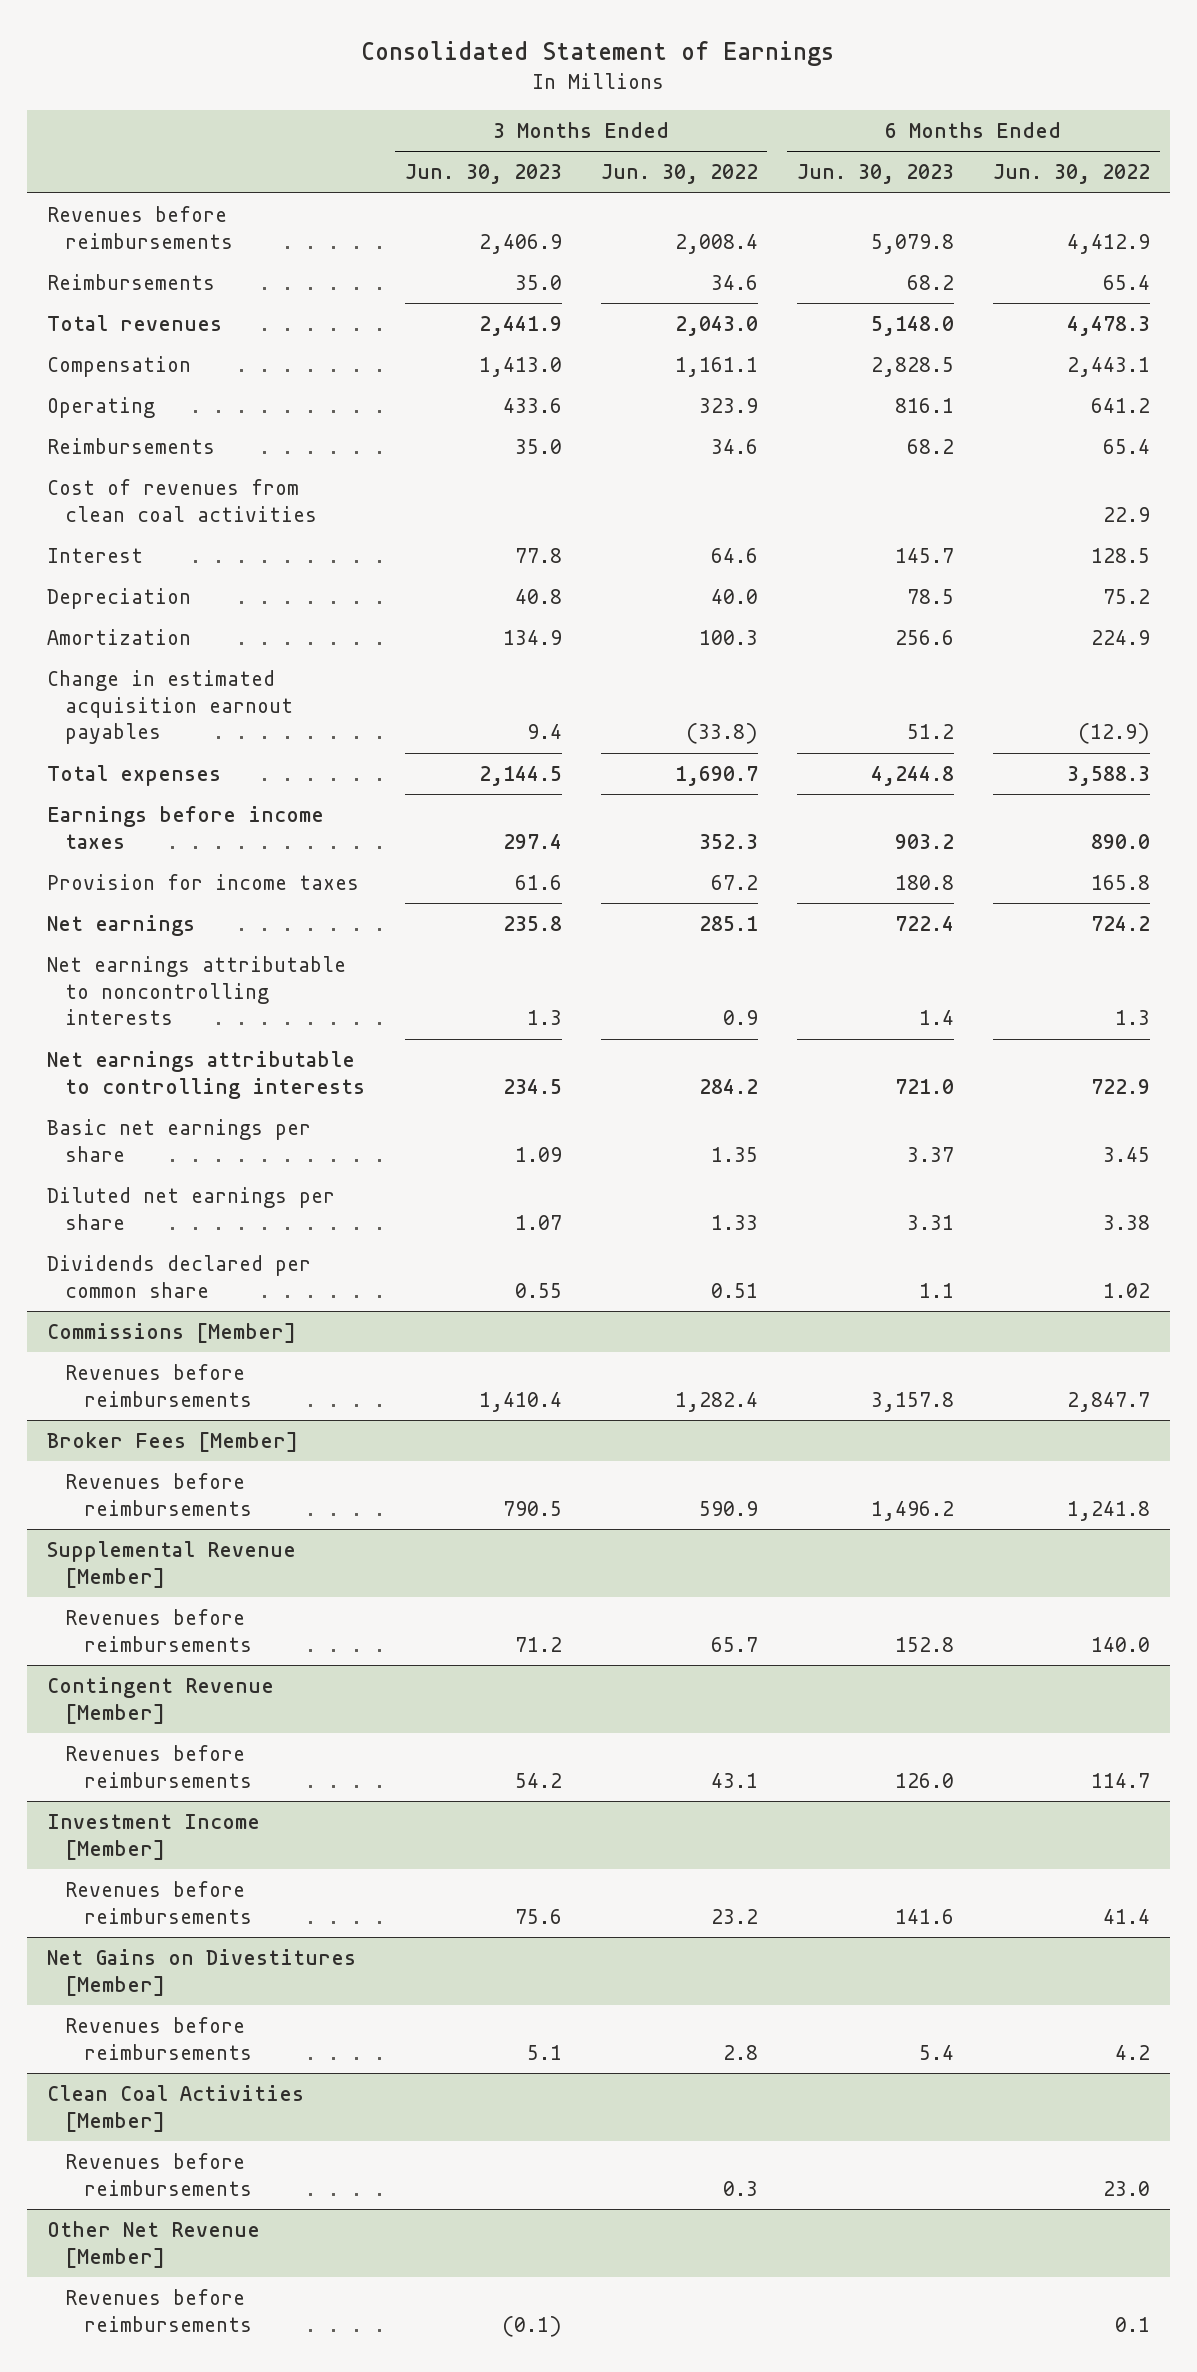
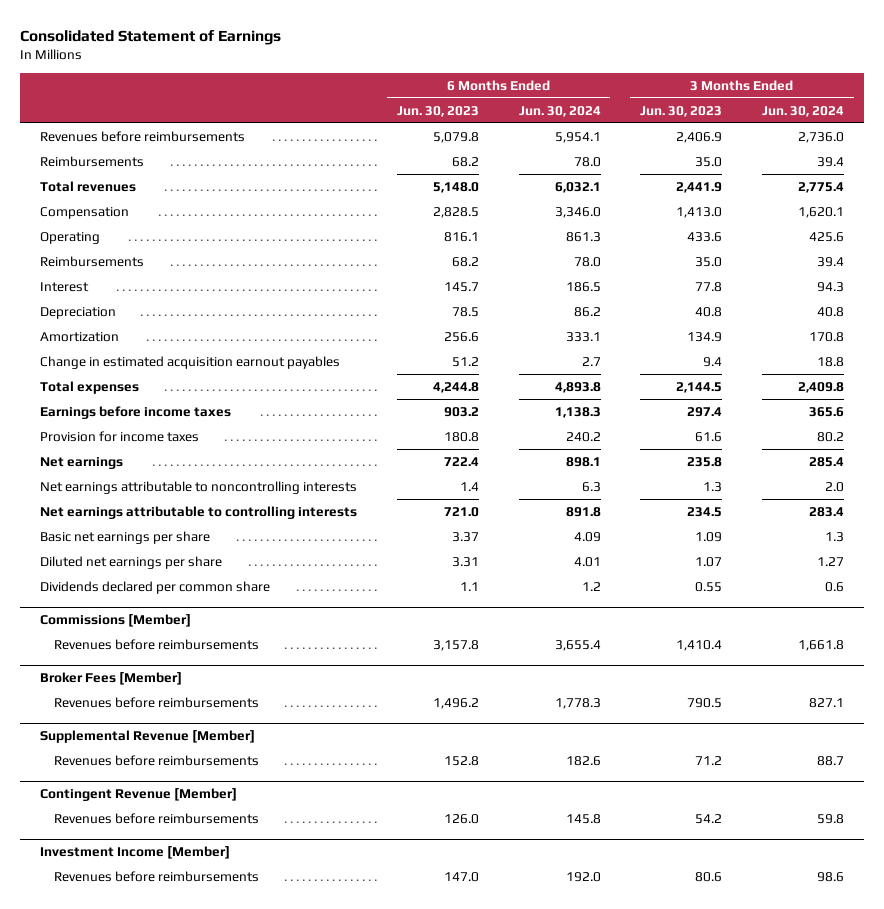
[600,164,758,185] Jun. 30, 2022 -> none
[992,164,1150,185] Jun. 30, 2022 -> none
none -> [518,105,601,117] Jun. 30, 2024
none -> [761,105,844,117] Jun. 30, 2024
[46,478,318,522] Cost of revenues from clean coal activities -> none
[46,1948,356,1996] Net Gains on Divestitures [Member] -> none
[65,2016,252,2060] Revenues before reimbursements -> none
[46,2084,304,2132] Clean Coal Activities [Member] -> none
[65,2152,252,2196] Revenues before reimbursements -> none
[46,2220,260,2268] Other Net Revenue [Member] -> none
[65,2288,252,2332] Revenues before reimbursements -> none
[514,1908,562,1924] 75.6 -> [695,871,723,882] 80.6
[894,1908,954,1924] 141.6 -> [443,871,479,882] 147.0

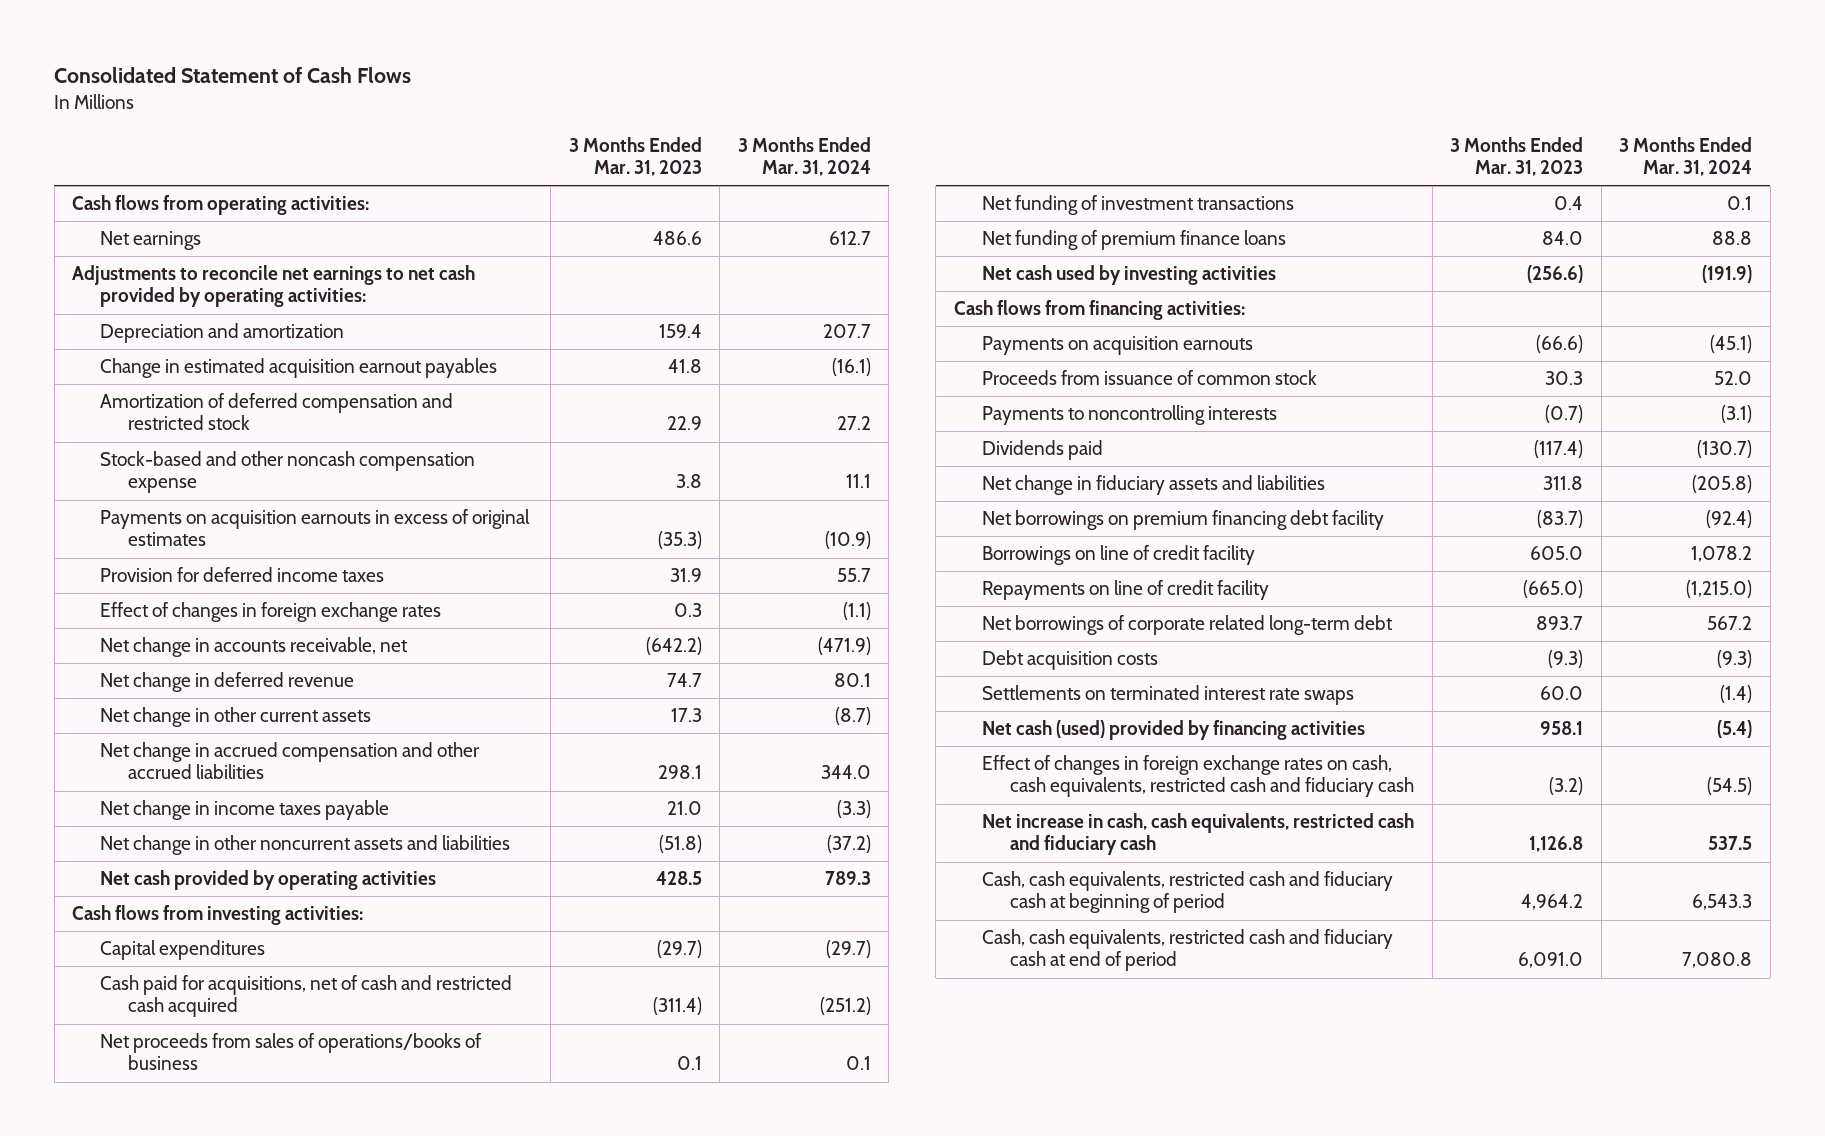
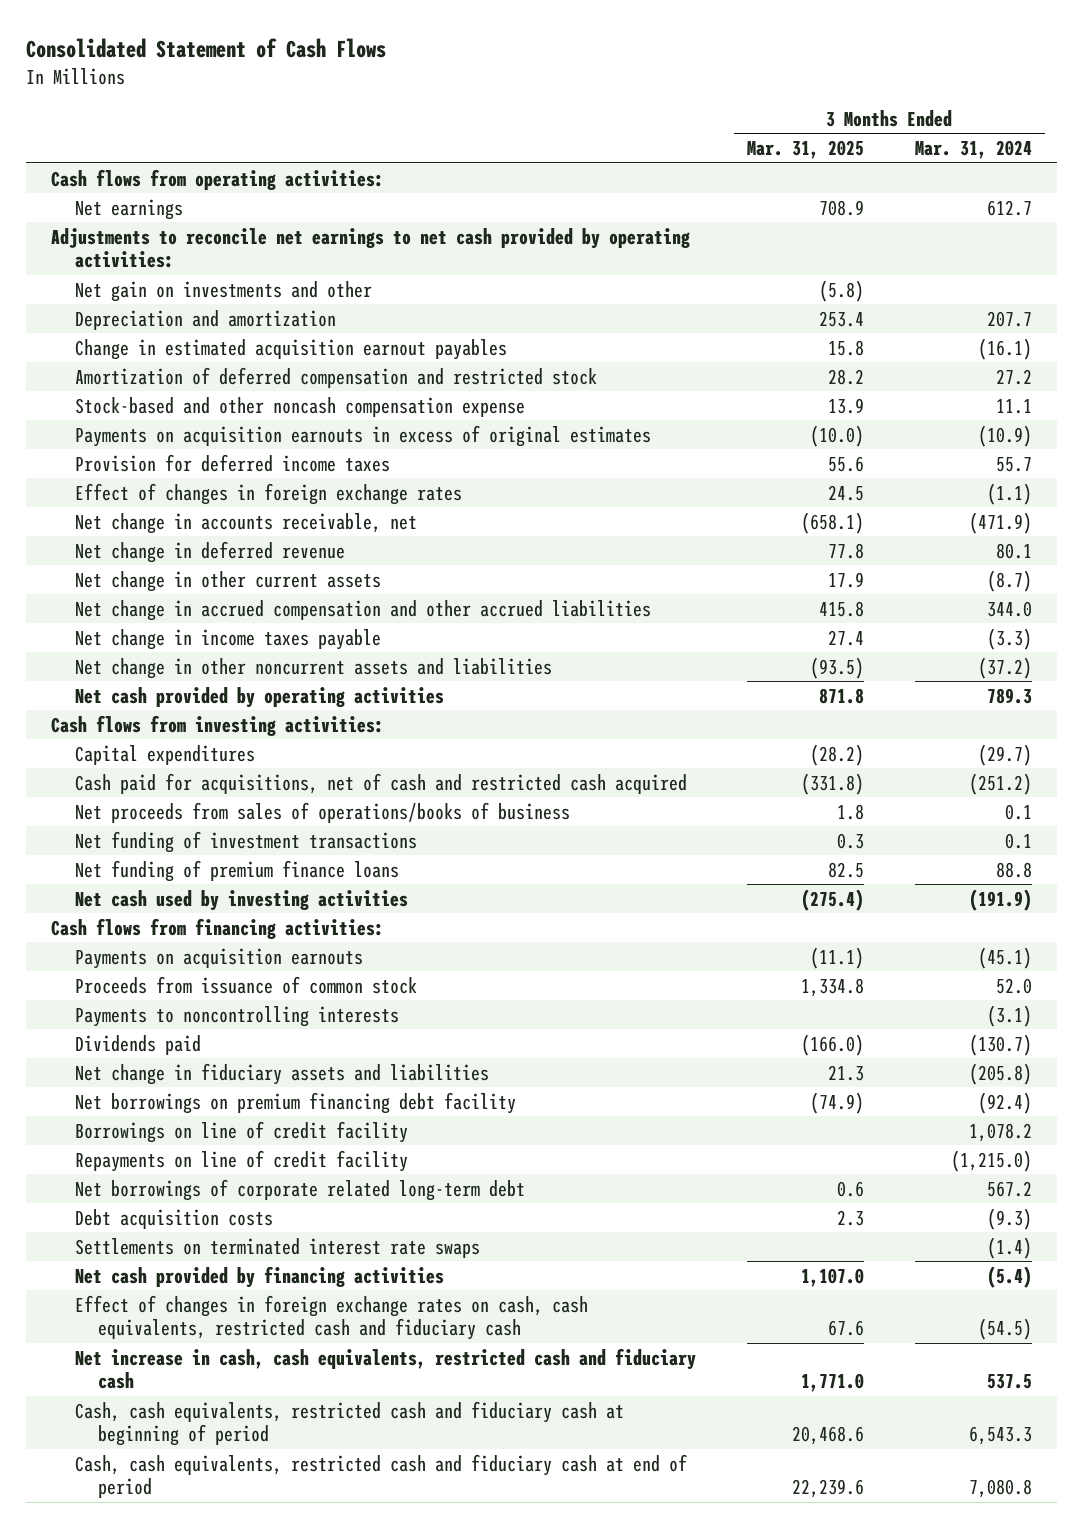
[568,136,702,177] 3 Months Ended Mar. 31, 2023 -> none
none -> [746,140,864,160] Mar. 31, 2025
none -> [74,280,372,302] Net gain on investments and other
[981,720,1365,741] Net cash (used) provided by financing activities -> [74,1265,444,1288] Net cash provided by financing activities

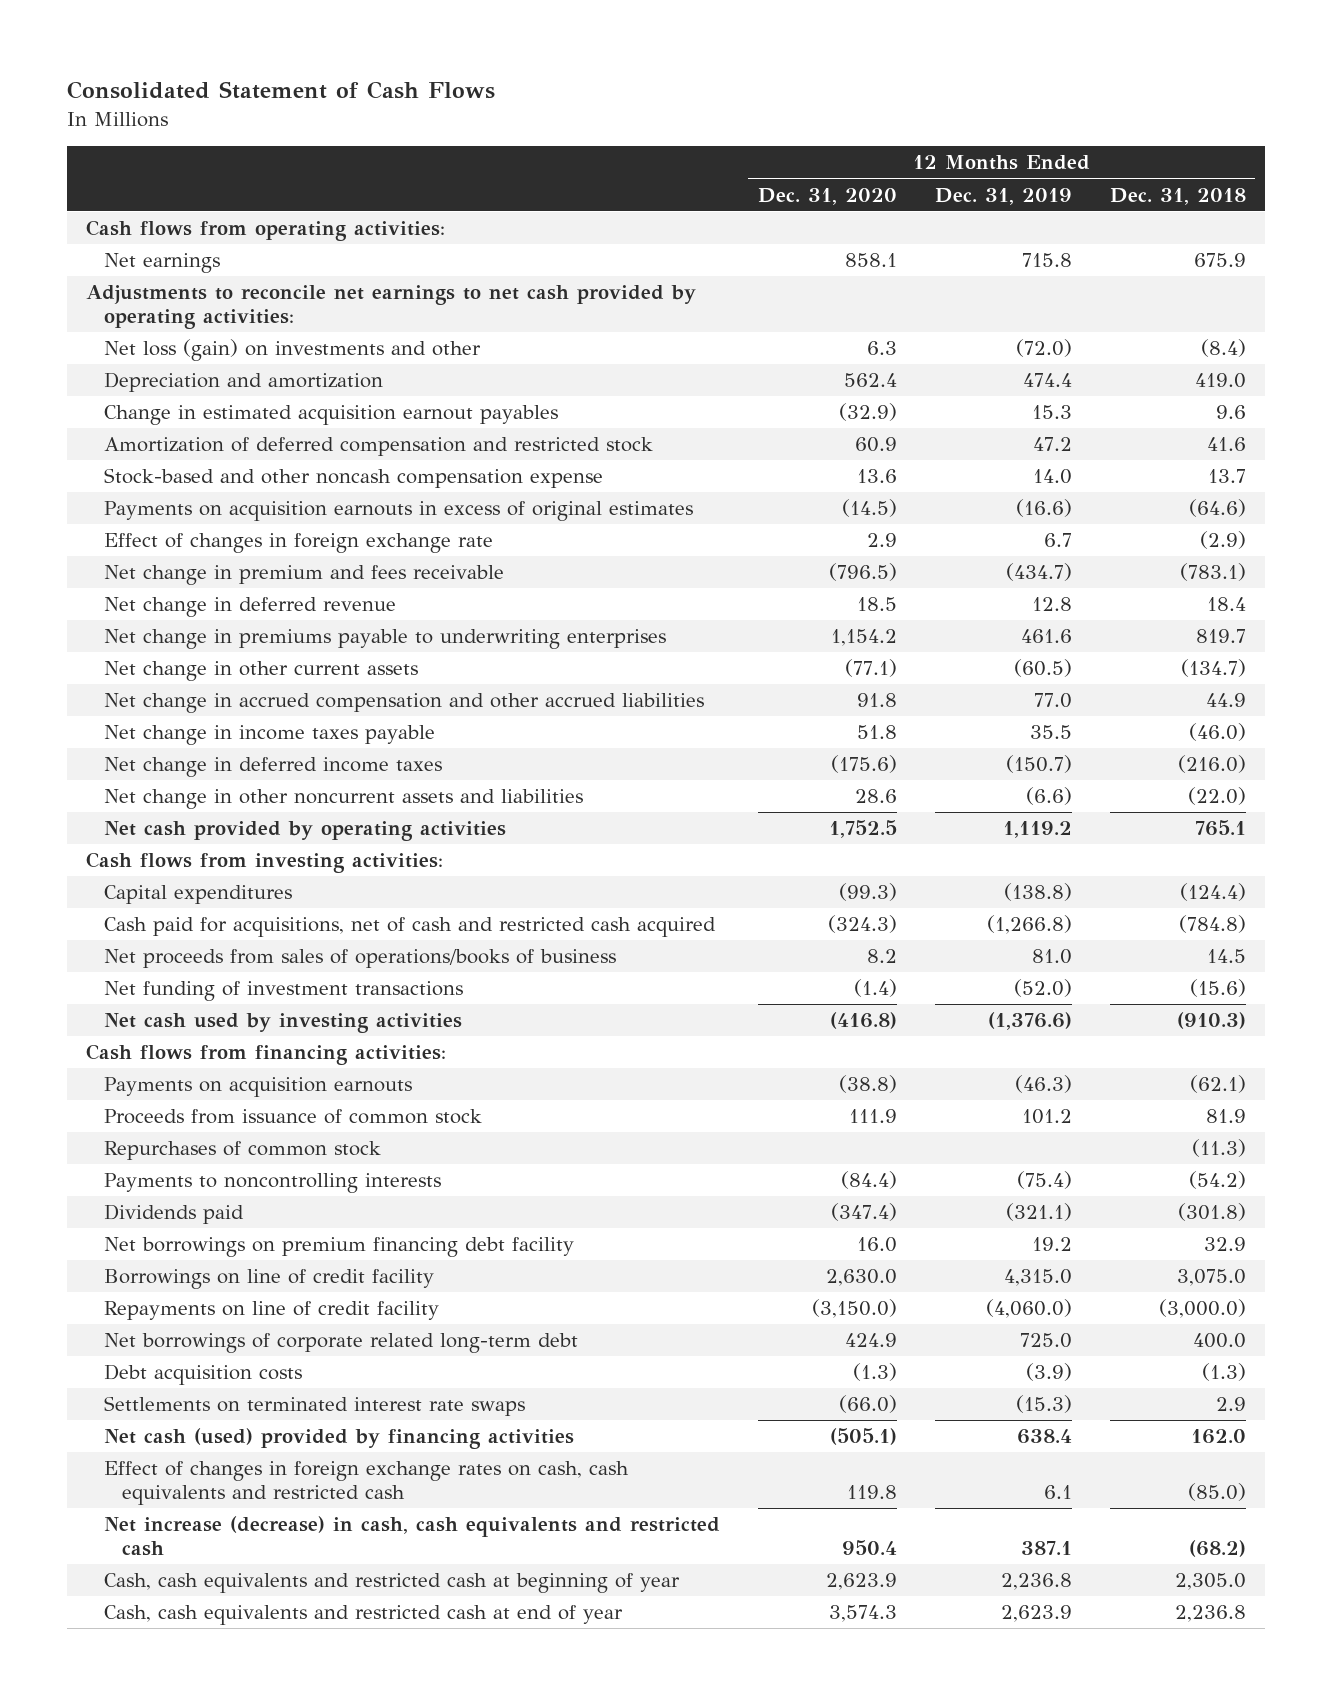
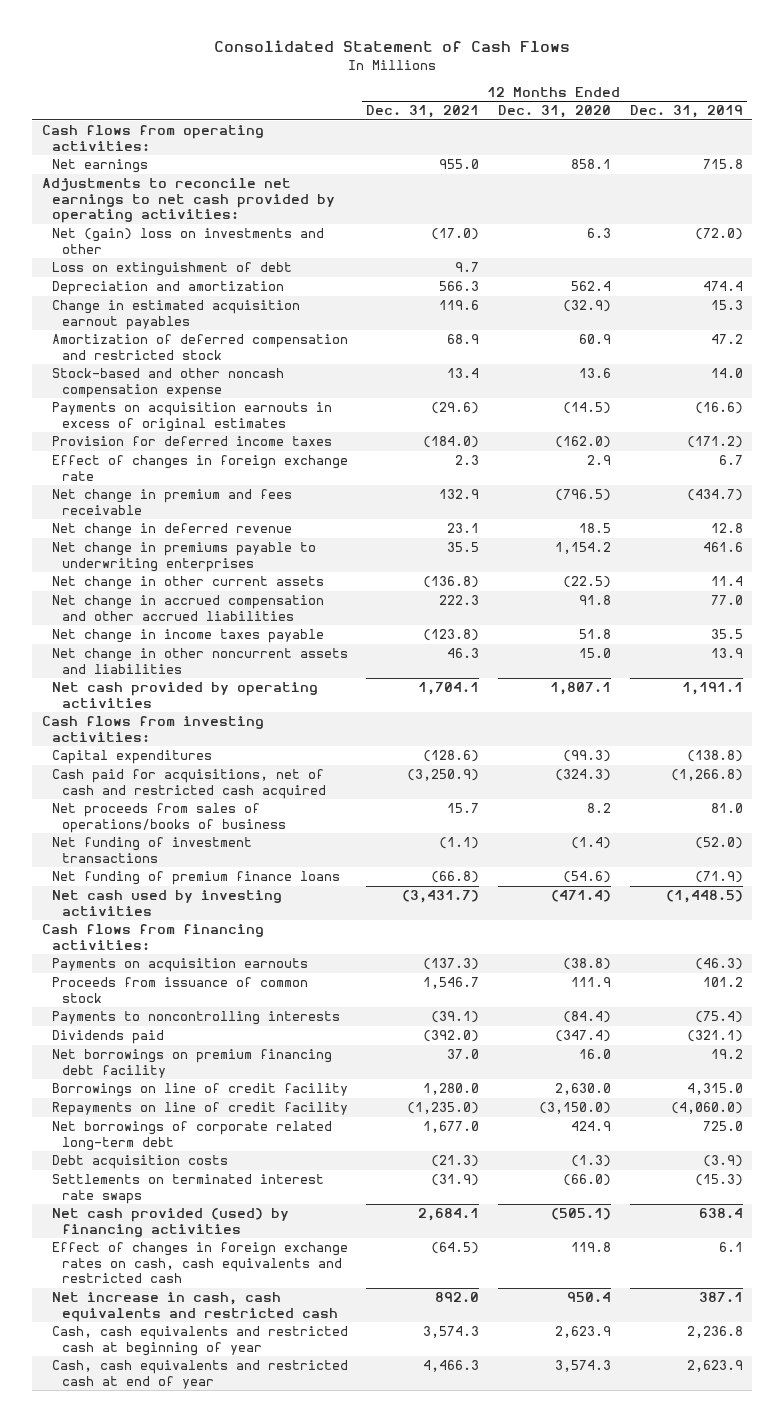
[1109,187,1246,205] Dec. 31, 2018 -> none
none -> [366,105,480,119] Dec. 31, 2021
[103,339,481,362] Net loss (gain) on investments and other -> [51,228,324,254] Net (gain) loss on investments and other
none -> [51,262,292,277] Loss on extinguishment of debt
none -> [51,436,332,447] Provision for deferred income taxes
[844,659,897,678] (77.1) -> [562,576,611,589] (22.5)
[1013,659,1072,678] (60.5) -> [710,576,743,587] 11.4
[103,757,442,778] Net change in deferred income taxes -> none
[854,789,897,804] 28.6 -> [578,648,611,659] 15.0
[1025,787,1072,806] (6.6) -> [710,648,743,659] 13.9
[828,820,897,839] 1,752.5 -> [549,682,611,696] 1,807.1
[1002,821,1072,839] 1,119.2 -> [681,682,743,696] 1,191.1
none -> [51,871,340,886] Net funding of premium finance loans
[829,1012,897,1030] (416.8) -> [550,890,611,903] (471.4)
[987,1012,1072,1031] (1,376.6) -> [665,890,743,904] (1,448.5)
[103,1141,381,1161] Repurchases of common stock -> none
[103,1428,574,1450] Net cash (used) provided by financing activities -> [51,1208,289,1237] Net cash provided (used) by financing activities
[103,1516,720,1557] Net increase (decrease) in cash, cash equivalents and restricted cash -> [51,1292,338,1322] Net increase in cash, cash equivalents and restricted cash

